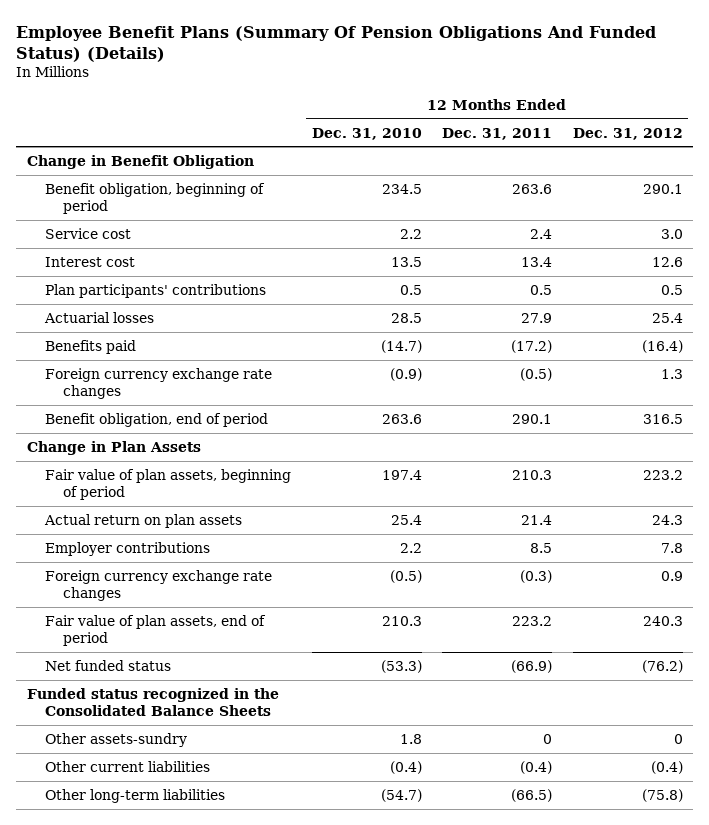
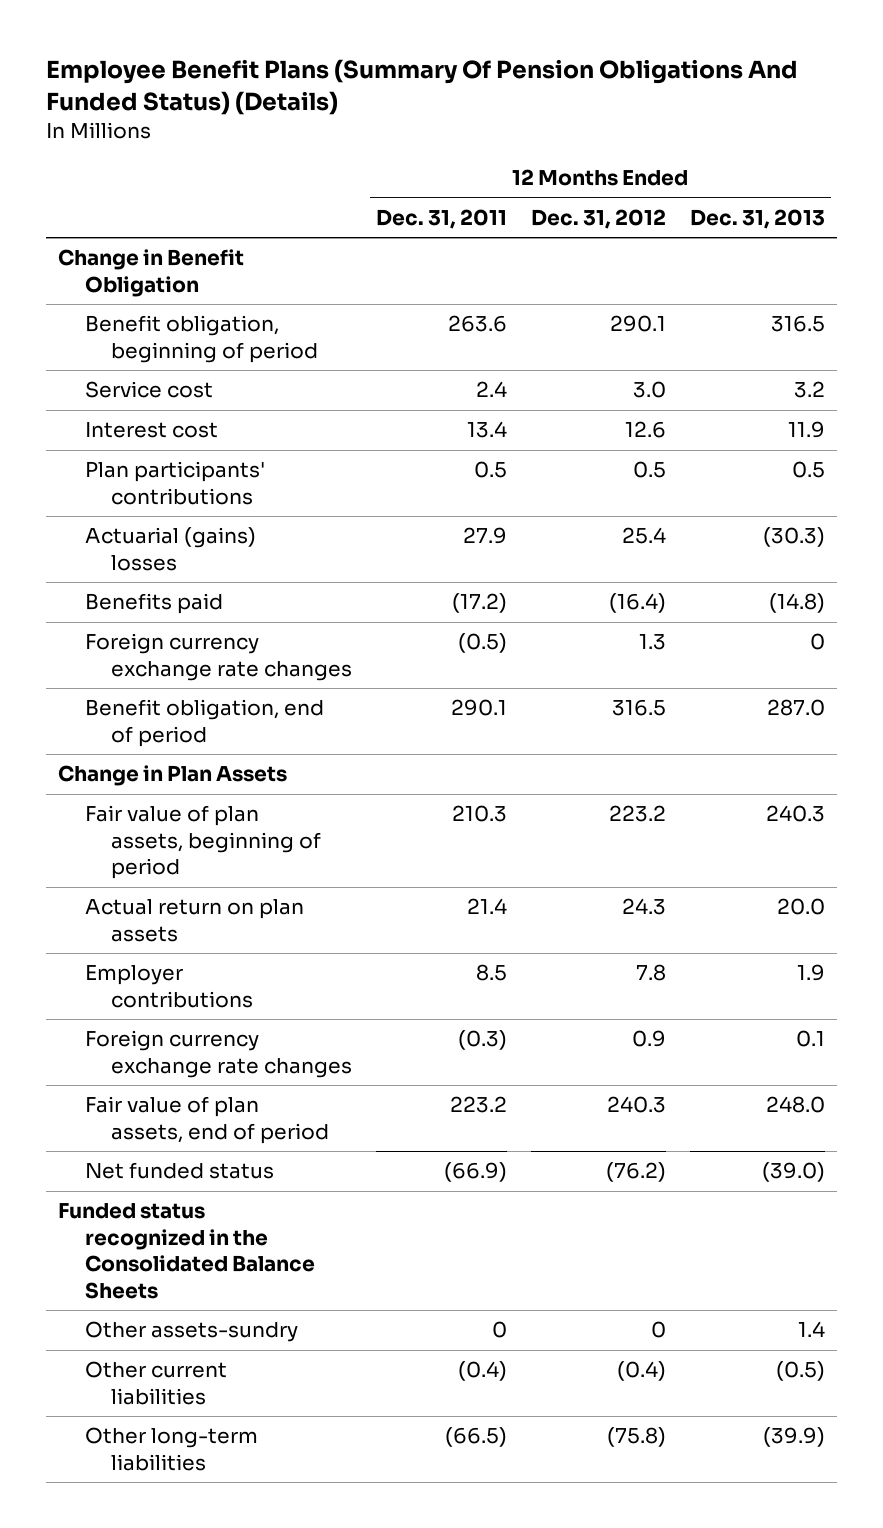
[311,127,422,140] Dec. 31, 2010 -> none
none -> [689,208,825,229] Dec. 31, 2013
[43,311,154,323] Actuarial losses -> [84,527,256,571] Actuarial (gains) losses

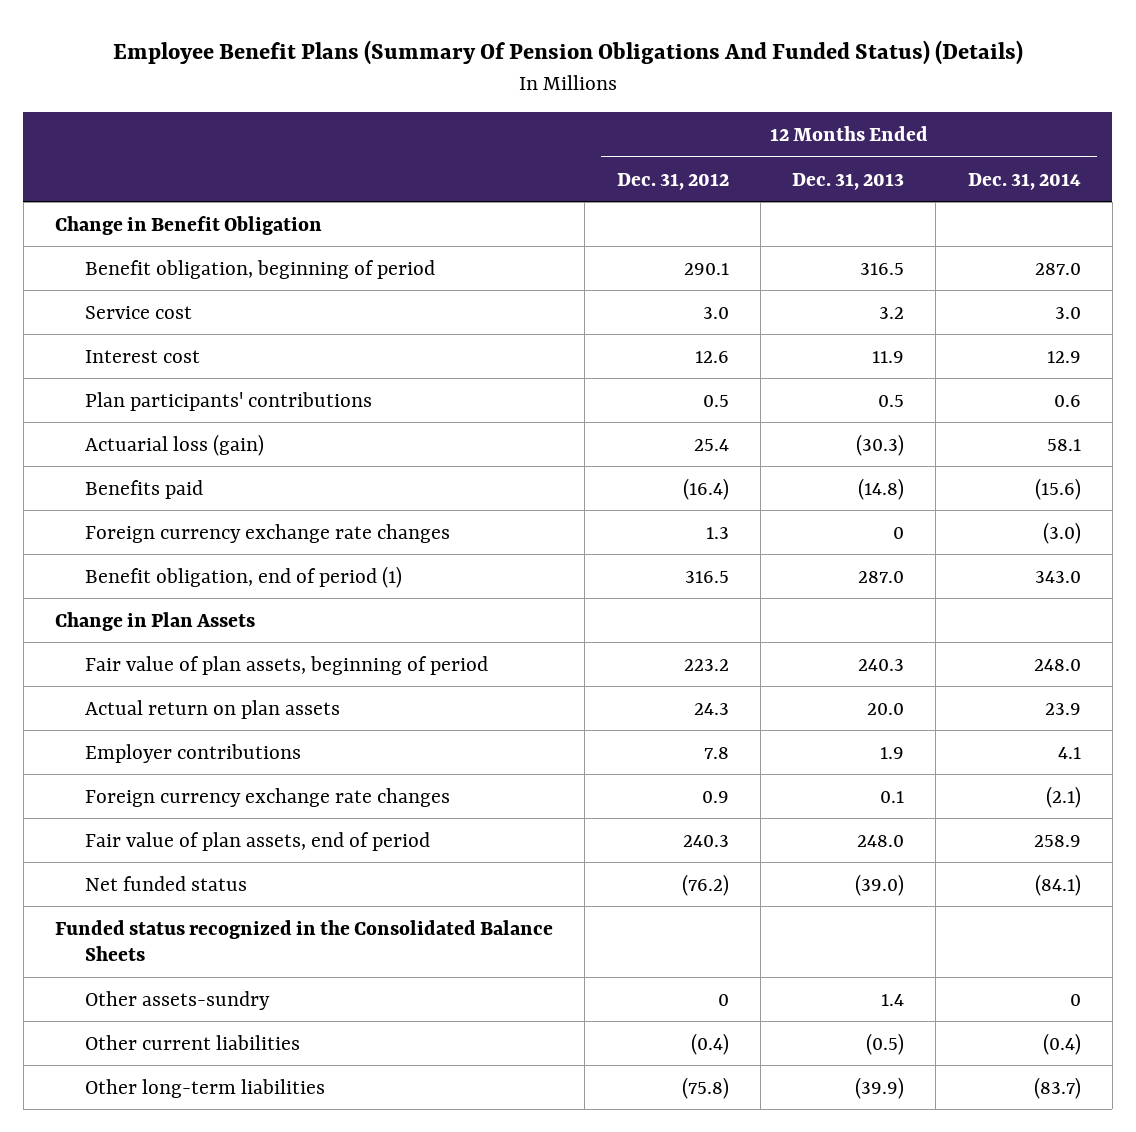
[376,208,508,229] Dec. 31, 2011 -> none
none -> [967,172,1081,190] Dec. 31, 2014
[84,527,256,571] Actuarial (gains) losses -> [85,433,265,456] Actuarial loss (gain)
[84,699,324,747] Benefit obligation, end of period -> [85,565,403,588] Benefit obligation, end of period (1)

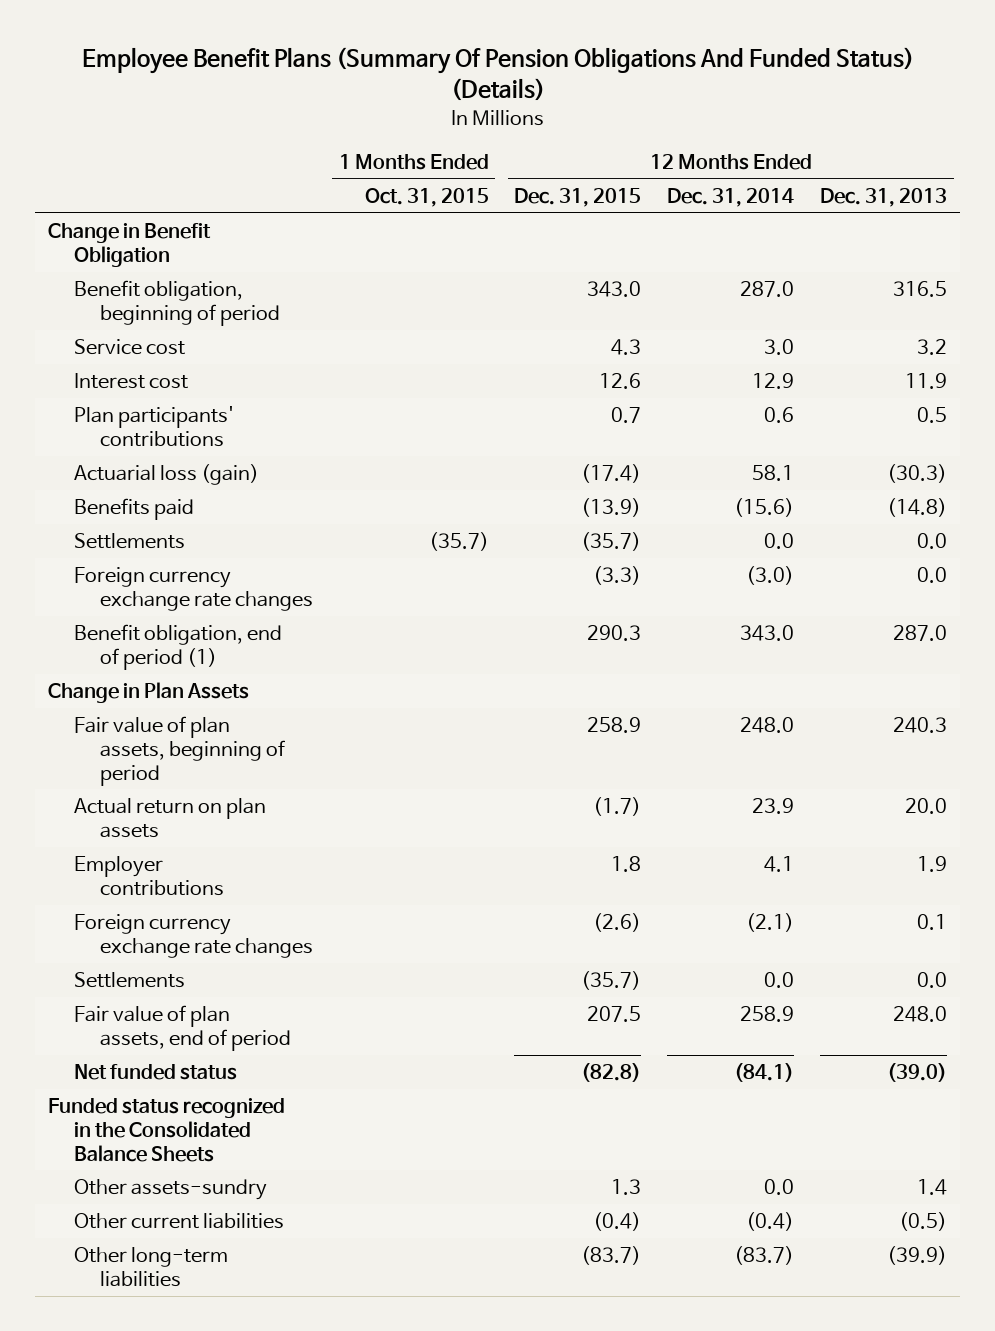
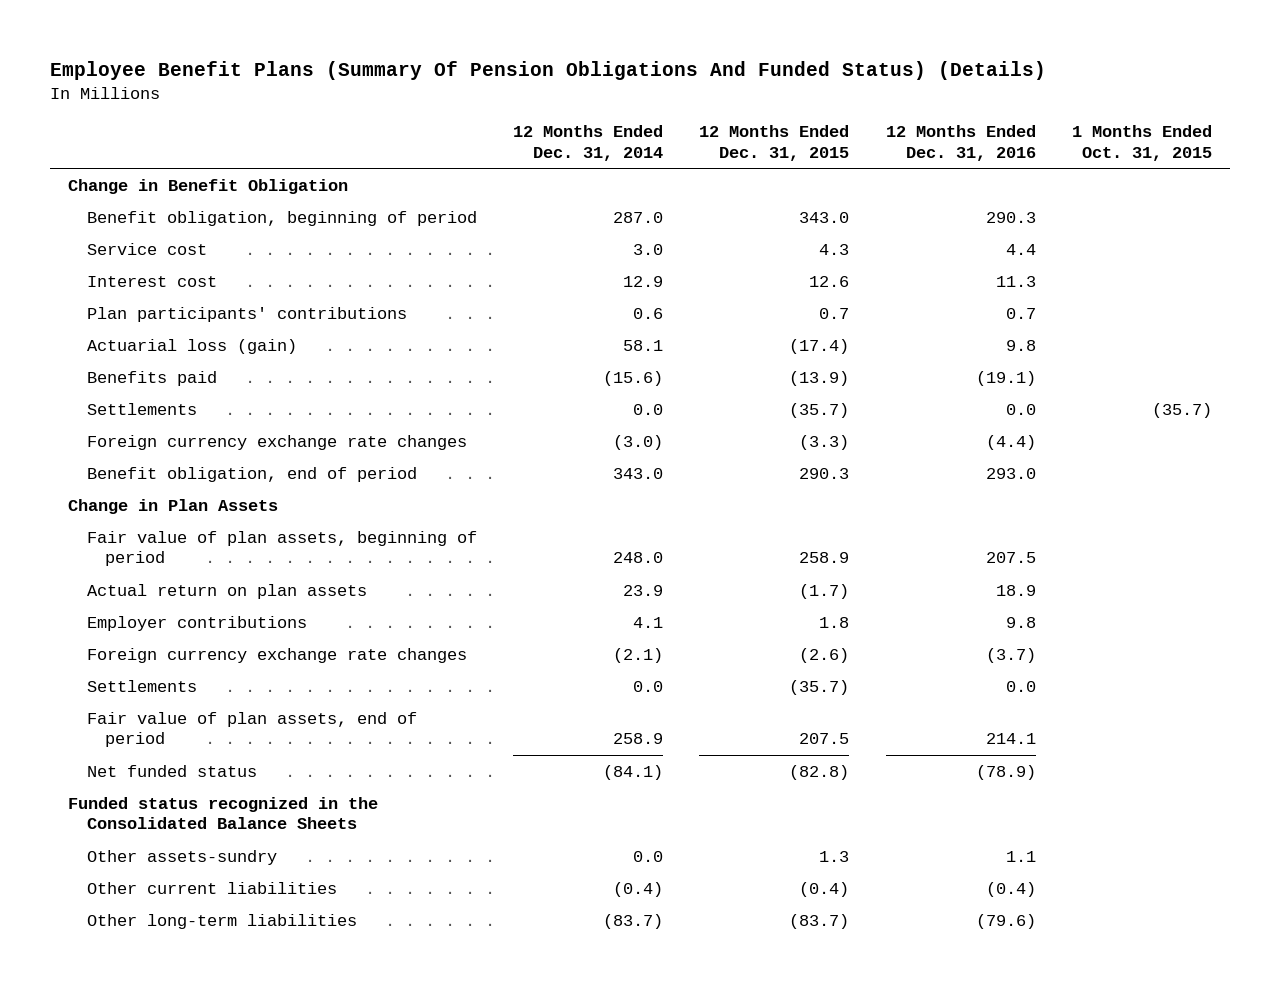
[820,187,948,207] Dec. 31, 2013 -> none
none -> [885,125,1036,161] 12 Months Ended Dec. 31, 2016
[73,624,282,670] Benefit obligation, end of period (1) -> [86,466,417,482] Benefit obligation, end of period

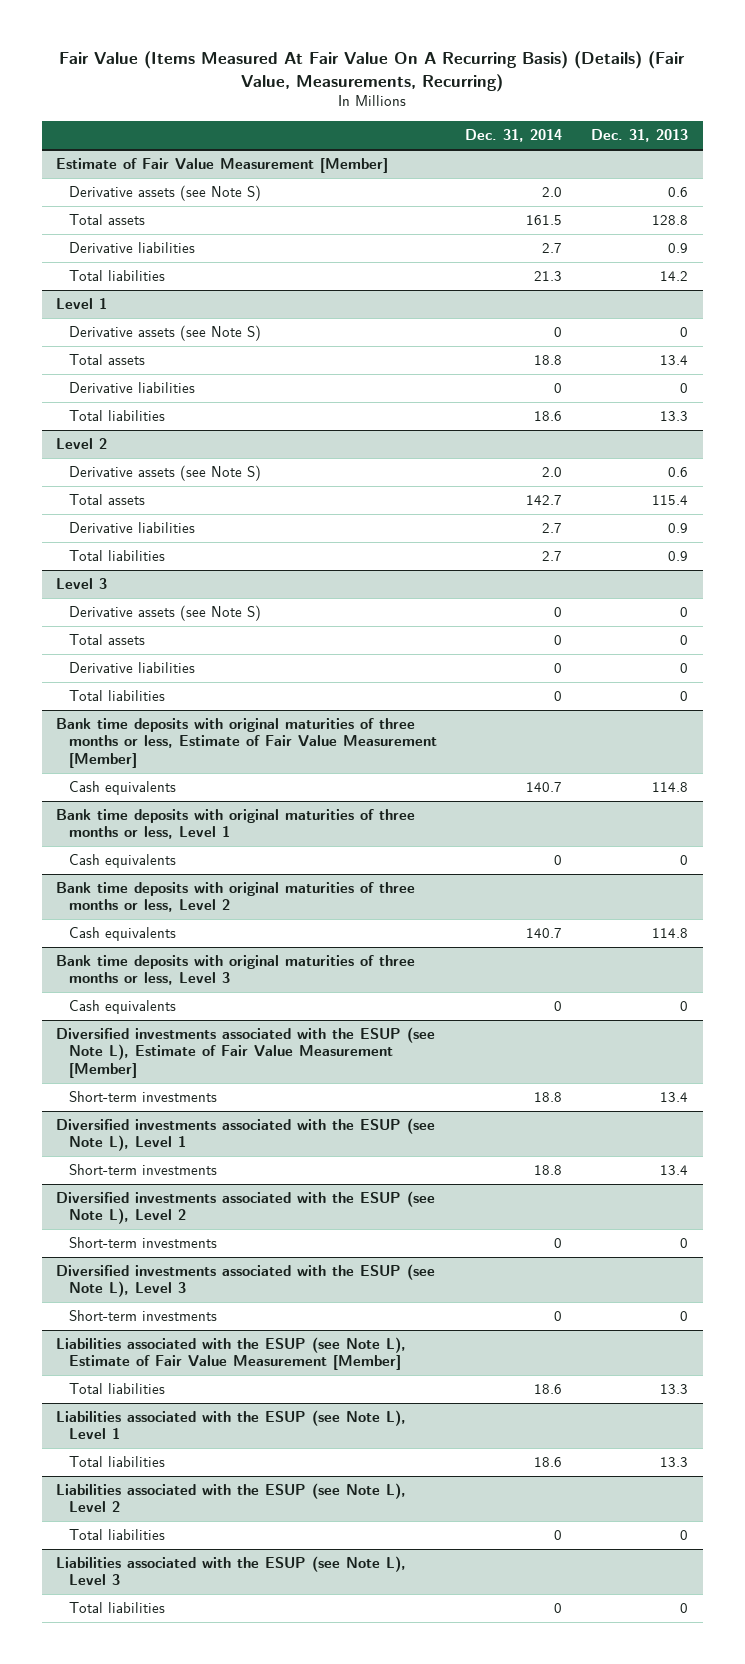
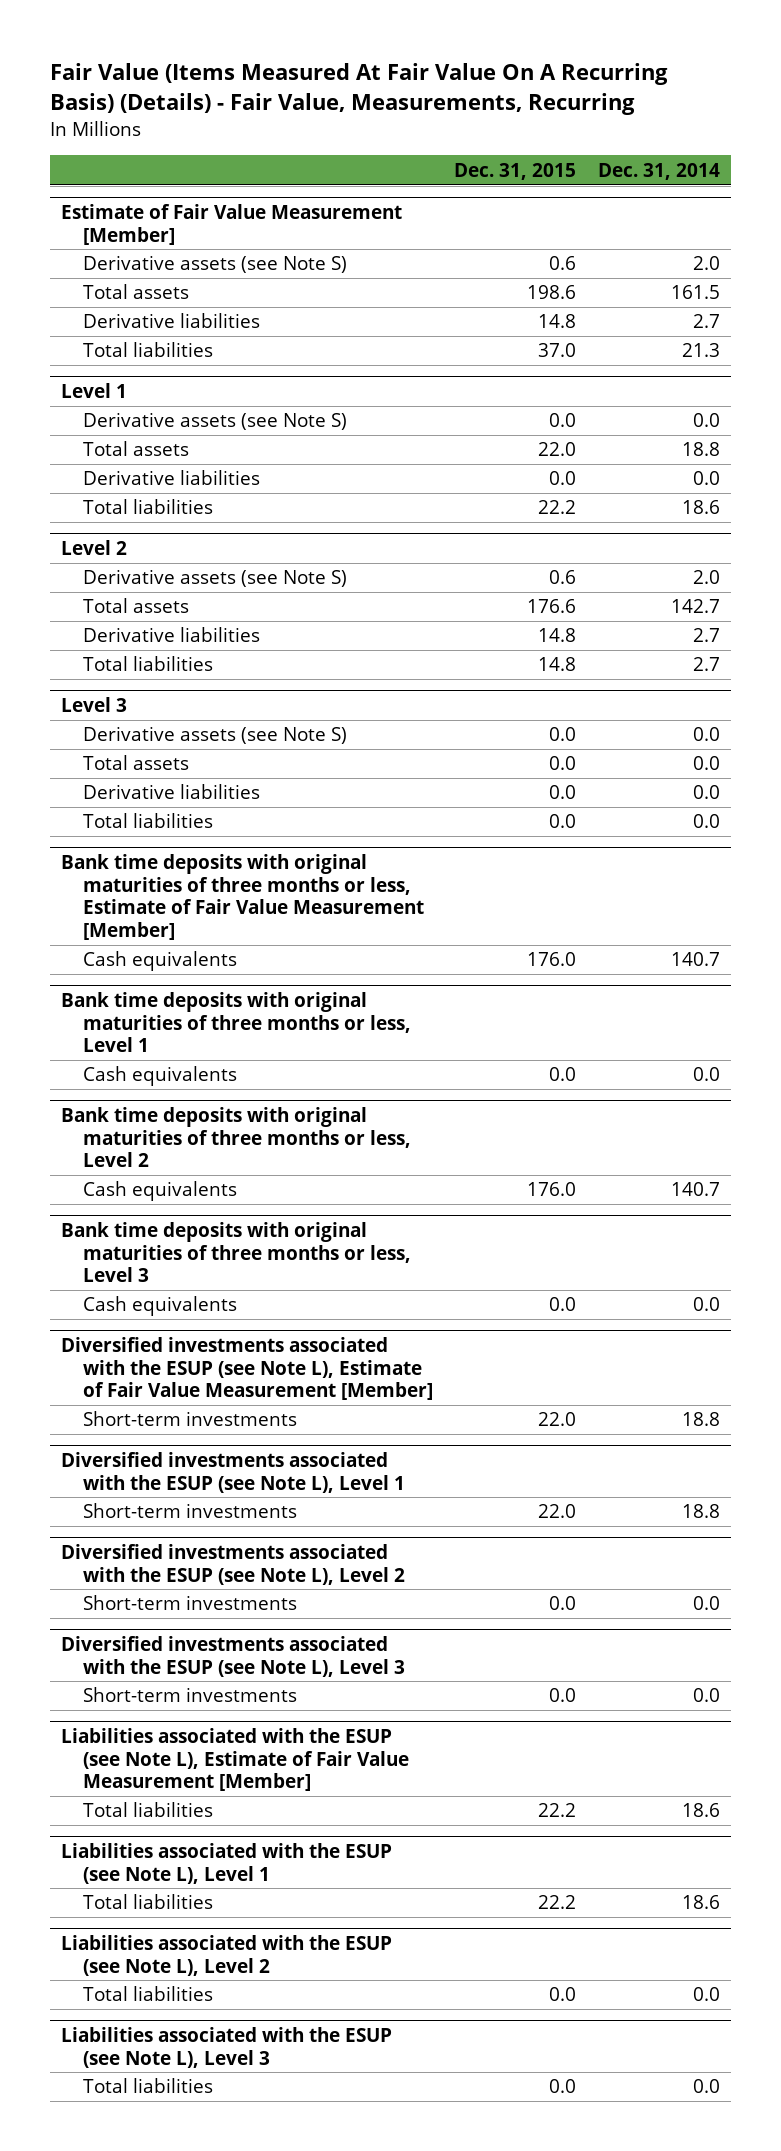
[59,51,686,92] Fair Value (Items Measured At Fair Value On A Recurring Basis) (Details) (Fair Value, Measurements, Recurring) -> [50,63,669,116] Fair Value (Items Measured At Fair Value On A Recurring Basis) (Details) - Fair Value, Measurements, Recurring
[591,129,689,143] Dec. 31, 2013 -> none
none -> [454,162,577,180] Dec. 31, 2015
[554,327,563,338] 0 -> [692,413,720,428] 0.0
[554,383,563,394] 0 -> [692,471,720,486] 0.0
[554,607,563,618] 0 -> [692,727,720,742] 0.0
[554,635,563,646] 0 -> [692,756,720,771] 0.0
[554,663,563,674] 0 -> [692,785,720,800] 0.0
[554,691,563,702] 0 -> [692,814,720,829] 0.0
[554,855,563,866] 0 -> [692,1067,720,1082] 0.0
[554,1001,563,1012] 0 -> [692,1297,720,1312] 0.0
[554,1238,563,1249] 0 -> [692,1596,720,1611] 0.0
[554,1311,563,1322] 0 -> [692,1688,720,1703] 0.0
[554,1530,563,1541] 0 -> [692,1987,720,2002] 0.0
[554,1603,563,1614] 0 -> [692,2079,720,2094] 0.0

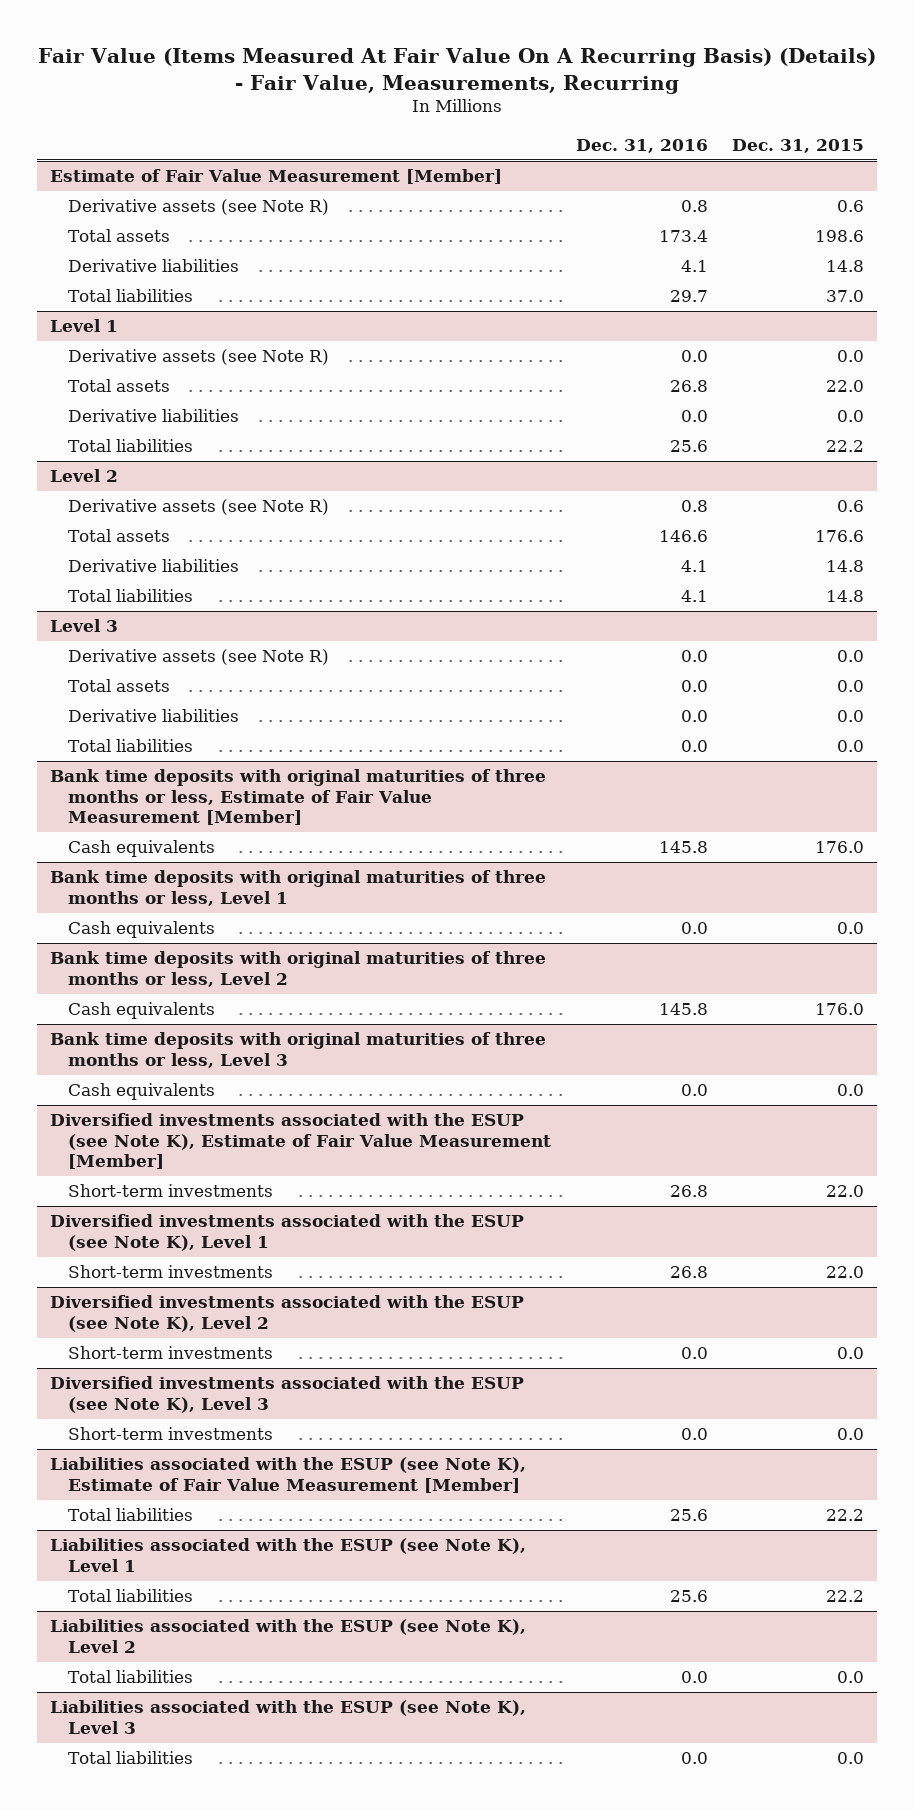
[597,162,720,180] Dec. 31, 2014 -> none
none -> [575,138,708,153] Dec. 31, 2016
[82,255,347,274] Derivative assets (see Note S) -> [67,199,329,216] Derivative assets (see Note R)
[82,412,347,431] Derivative assets (see Note S) -> [67,349,329,366] Derivative assets (see Note R)
[82,569,347,588] Derivative assets (see Note S) -> [67,499,329,516] Derivative assets (see Note R)
[82,726,347,745] Derivative assets (see Note S) -> [67,649,329,666] Derivative assets (see Note R)
[61,1336,433,1401] Diversified investments associated with the ESUP (see Note L), Estimate of Fair Value Measurement [Member] -> [49,1113,551,1169] Diversified investments associated with the ESUP (see Note K), Estimate of Fair Value Measurement [Member]
[61,1451,405,1493] Diversified investments associated with the ESUP (see Note L), Level 1 -> [49,1214,524,1251] Diversified investments associated with the ESUP (see Note K), Level 1
[61,1543,405,1585] Diversified investments associated with the ESUP (see Note L), Level 2 -> [49,1295,524,1332] Diversified investments associated with the ESUP (see Note K), Level 2
[61,1635,405,1677] Diversified investments associated with the ESUP (see Note L), Level 3 -> [49,1376,524,1413] Diversified investments associated with the ESUP (see Note K), Level 3
[61,1727,409,1792] Liabilities associated with the ESUP (see Note L), Estimate of Fair Value Measurement [Member] -> [49,1457,526,1493] Liabilities associated with the ESUP (see Note K), Estimate of Fair Value Measurement [Member]
[61,1842,393,1884] Liabilities associated with the ESUP (see Note L), Level 1 -> [49,1538,526,1572] Liabilities associated with the ESUP (see Note K), Level 1
[61,1934,393,1976] Liabilities associated with the ESUP (see Note L), Level 2 -> [49,1619,526,1653] Liabilities associated with the ESUP (see Note K), Level 2
[61,2026,393,2068] Liabilities associated with the ESUP (see Note L), Level 3 -> [49,1700,526,1734] Liabilities associated with the ESUP (see Note K), Level 3

